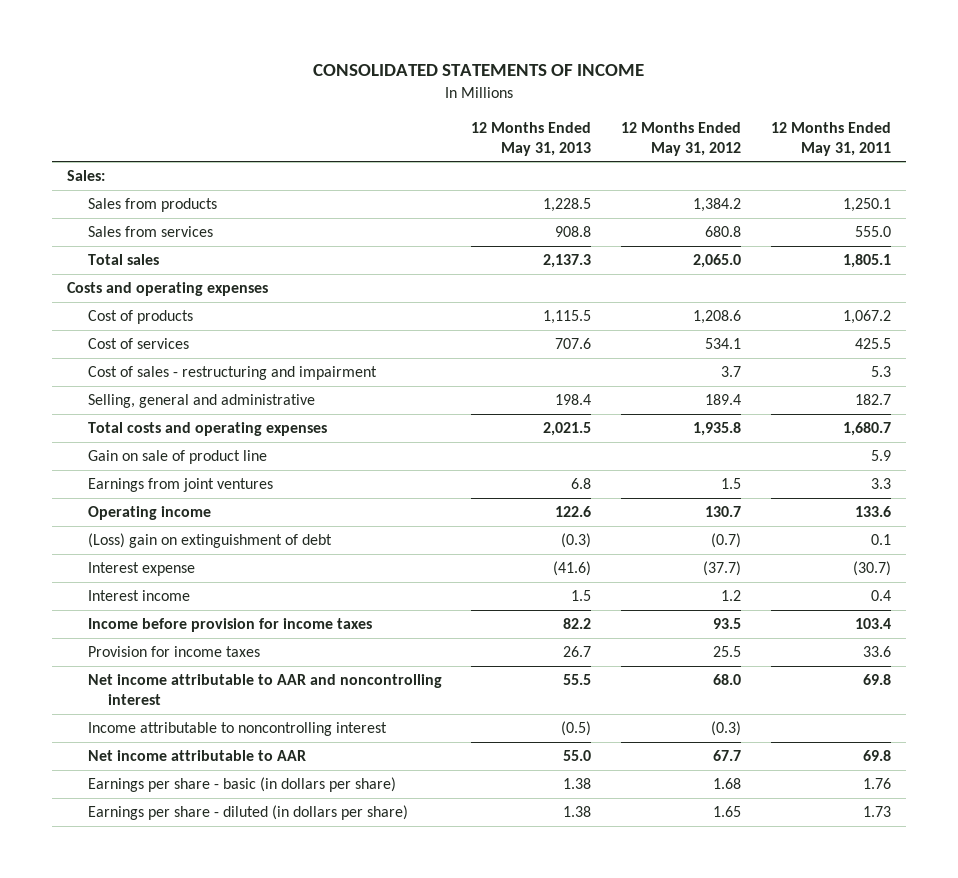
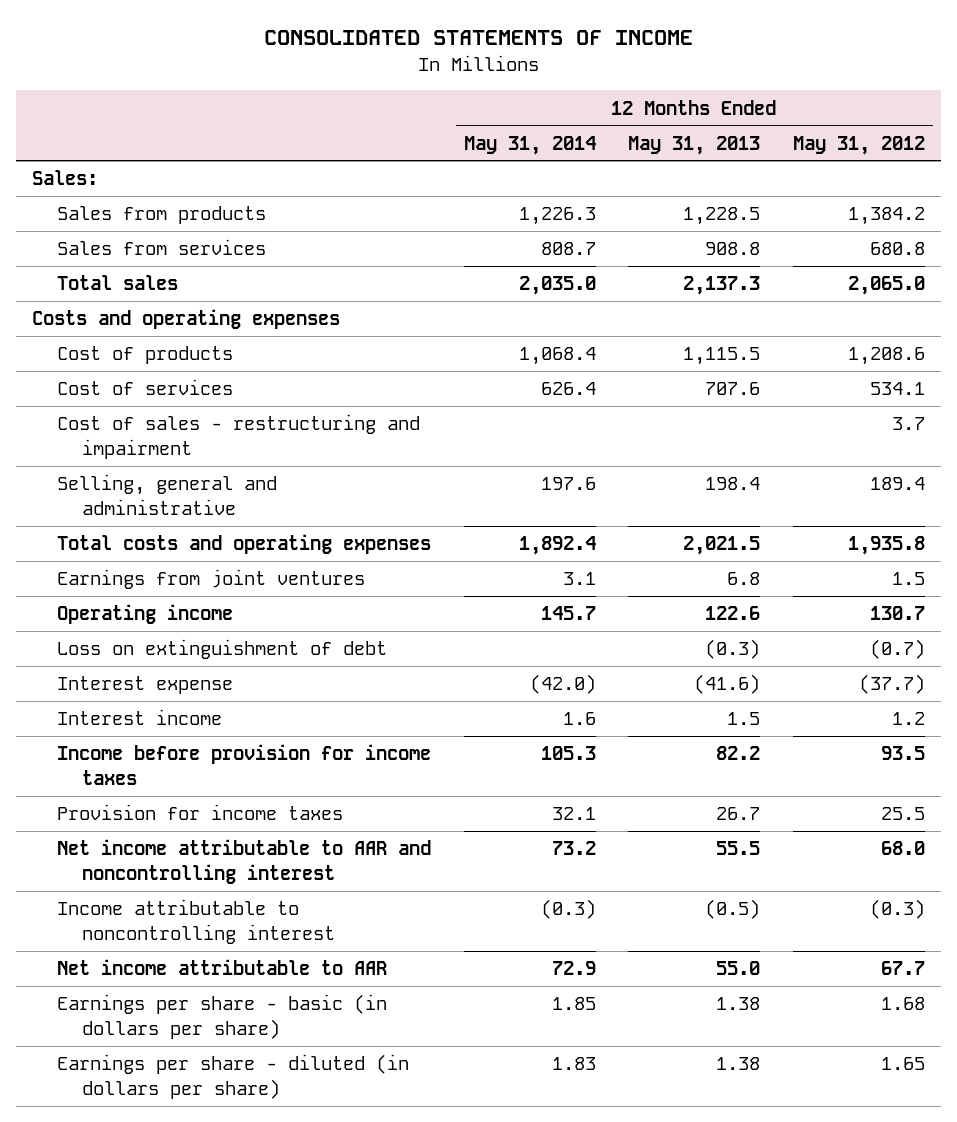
[771,121,892,156] 12 Months Ended May 31, 2011 -> none
none -> [463,135,596,155] May 31, 2014
[87,450,267,465] Gain on sale of product line -> none
[87,533,332,549] (Loss) gain on extinguishment of debt -> [56,639,387,660] Loss on extinguishment of debt

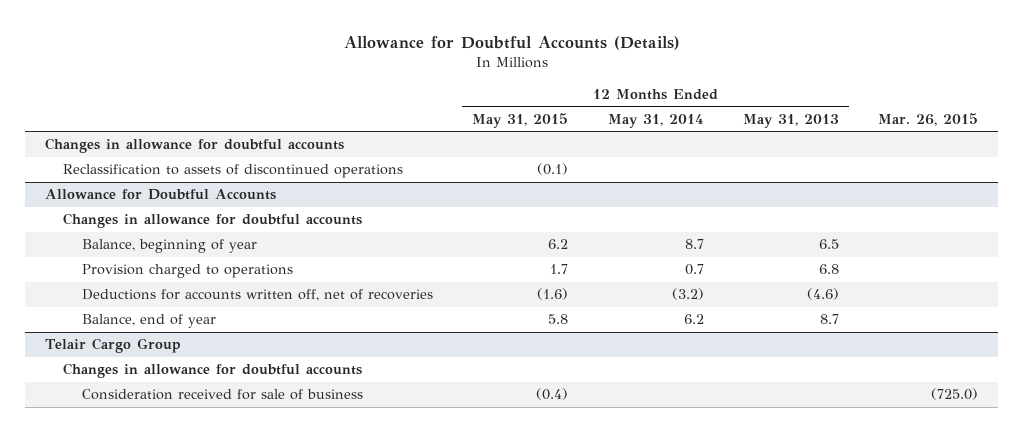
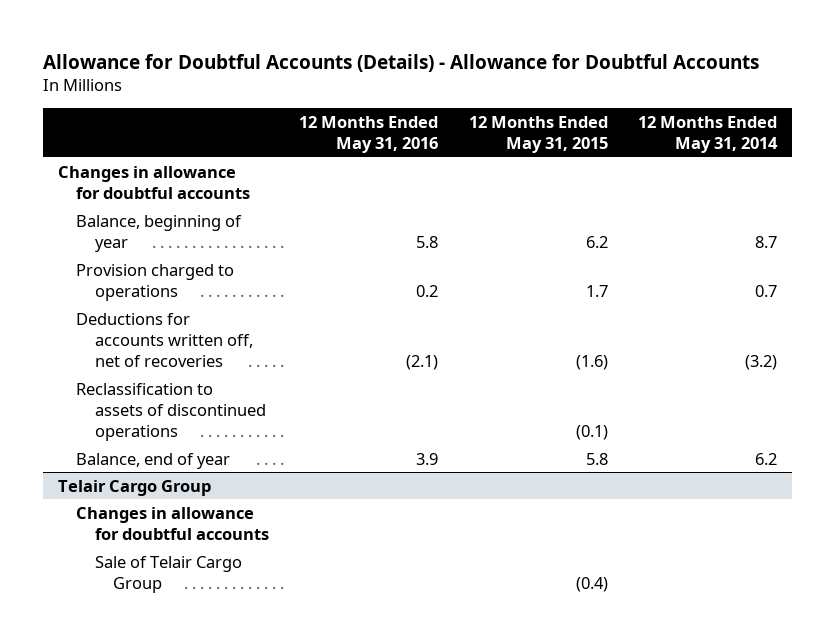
[343,35,680,50] Allowance for Doubtful Accounts (Details) -> [42,53,759,72] Allowance for Doubtful Accounts (Details) - Allowance for Doubtful Accounts
[742,113,839,128] May 31, 2013 -> none
[878,112,979,126] Mar. 26, 2015 -> none
none -> [299,115,439,153] 12 Months Ended May 31, 2016
[44,189,276,201] Allowance for Doubtful Accounts -> none
[63,213,363,229] Changes in allowance for doubtful accounts -> none
[63,164,404,179] Reclassification to assets of discontinued operations -> [76,382,266,442] Reclassification to assets of discontinued operations
[81,389,363,401] Consideration received for sale of business -> [94,555,242,593] Sale of Telair Cargo Group

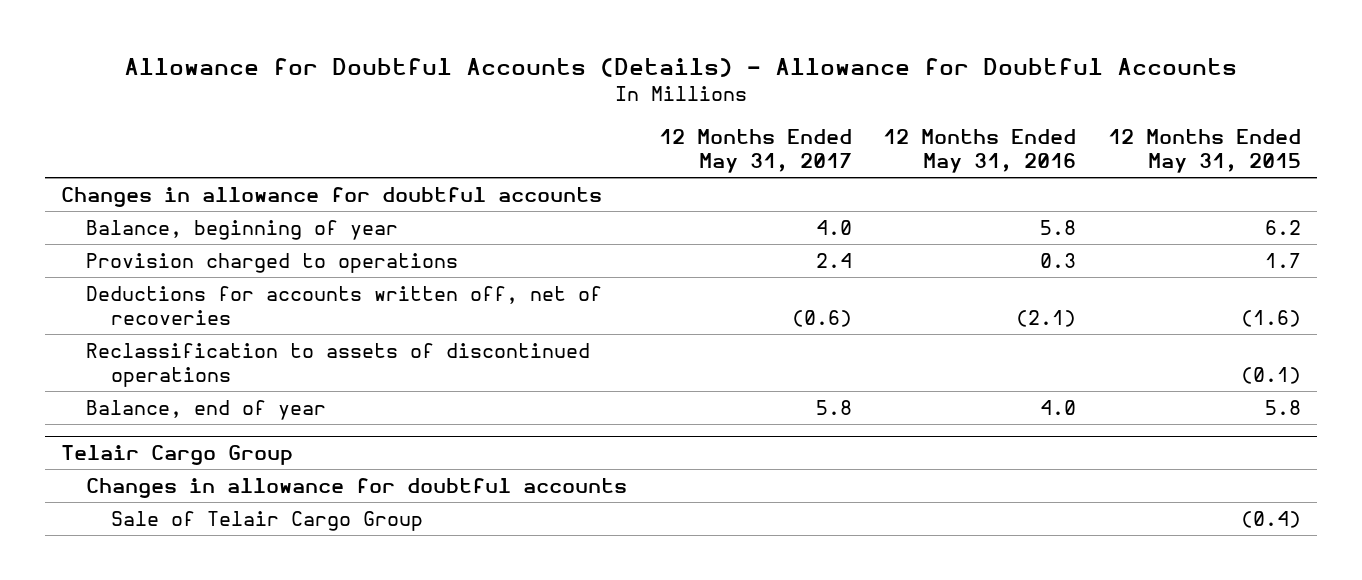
[637,115,778,153] 12 Months Ended May 31, 2014 -> none
none -> [658,128,852,173] 12 Months Ended May 31, 2017
[416,284,439,297] 0.2 -> [1040,252,1077,268] 0.3
[416,452,439,465] 3.9 -> [1040,399,1077,415] 4.0

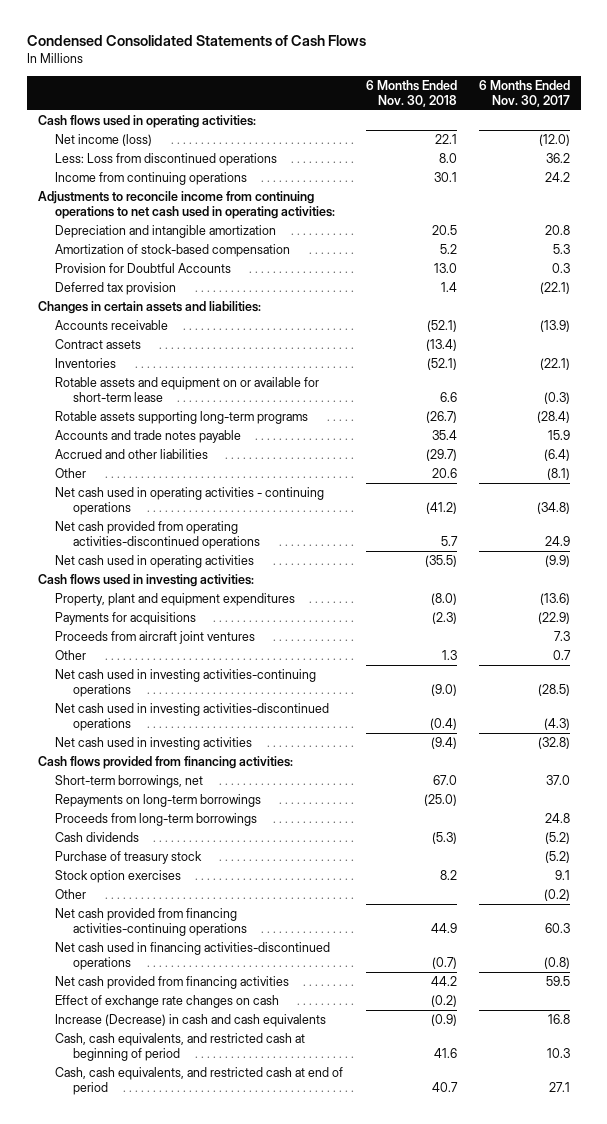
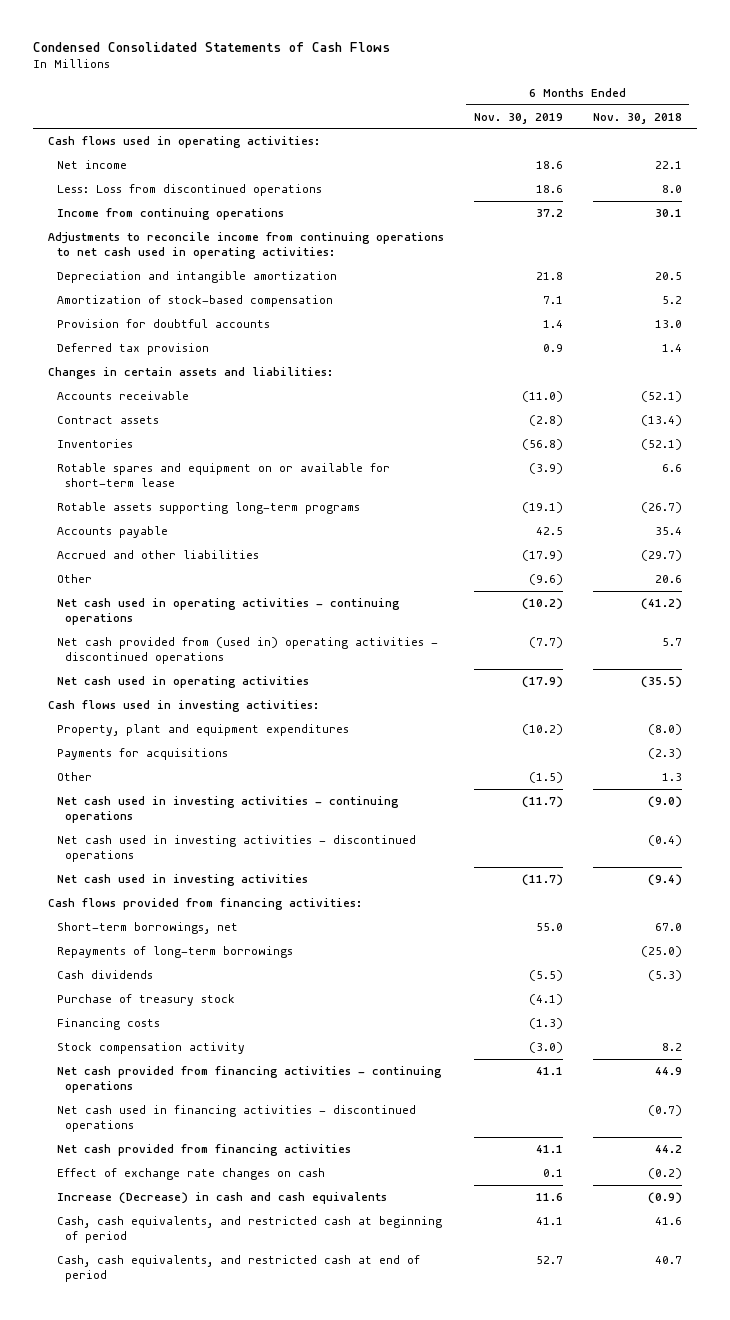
[478,79,570,107] 6 Months Ended Nov. 30, 2017 -> none
none -> [473,112,563,124] Nov. 30, 2019
[55,134,153,147] Net income (loss) -> [56,160,127,170] Net income
[55,263,232,274] Provision for Doubtful Accounts -> [56,319,270,329] Provision for doubtful accounts
[55,377,320,403] Rotable assets and equipment on or available for short-term lease -> [56,463,390,488] Rotable spares and equipment on or available for short-term lease
[55,430,242,444] Accounts and trade notes payable -> [56,526,168,539] Accounts payable
[55,521,261,550] Net cash provided from operating activities-discontinued operations -> [56,637,438,665] Net cash provided from (used in) operating activities - discontinued operations
[55,631,256,645] Proceeds from aircraft joint ventures -> none
[55,669,317,698] Net cash used in investing activities-continuing operations -> [56,796,399,824] Net cash used in investing activities - continuing operations
[55,703,330,732] Net cash used in investing activities-discontinued operations -> [56,835,416,863] Net cash used in investing activities - discontinued operations
[55,813,258,827] Proceeds from long-term borrowings -> none
[55,794,262,808] Repayments on long-term borrowings -> [56,946,293,959] Repayments of long-term borrowings
[55,870,182,884] Stock option exercises -> none
[55,889,87,900] Other -> none
none -> [56,1018,160,1031] Financing costs
none -> [56,1042,245,1055] Stock compensation activity
[55,908,248,937] Net cash provided from financing activities-continuing operations -> [56,1066,442,1094] Net cash provided from financing activities - continuing operations
[55,942,331,971] Net cash used in financing activities-discontinued operations -> [56,1105,416,1133] Net cash used in financing activities - discontinued operations

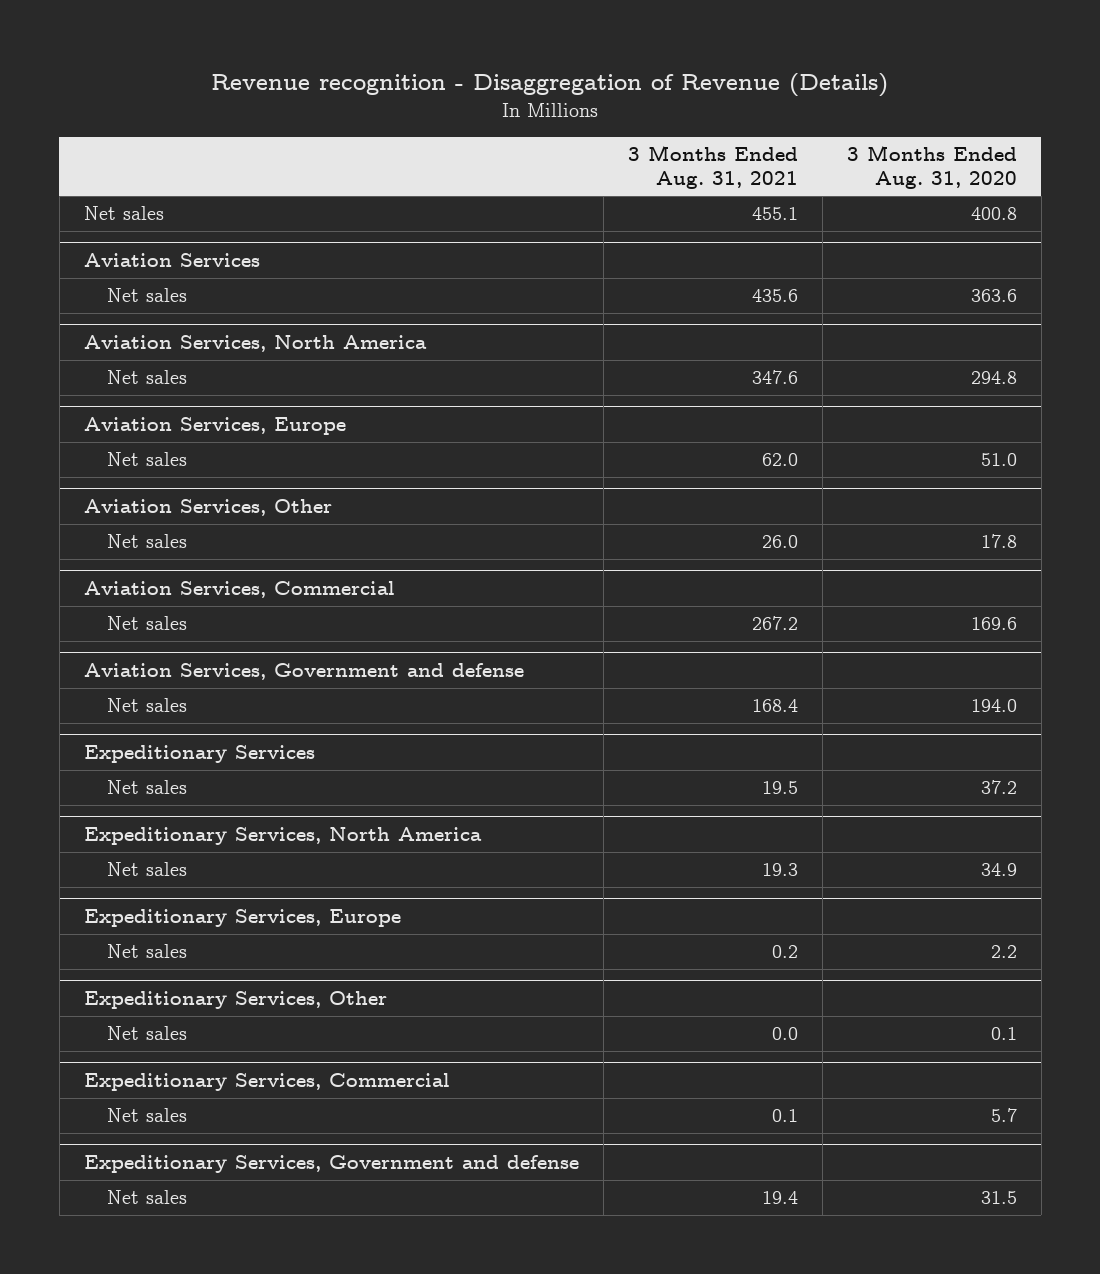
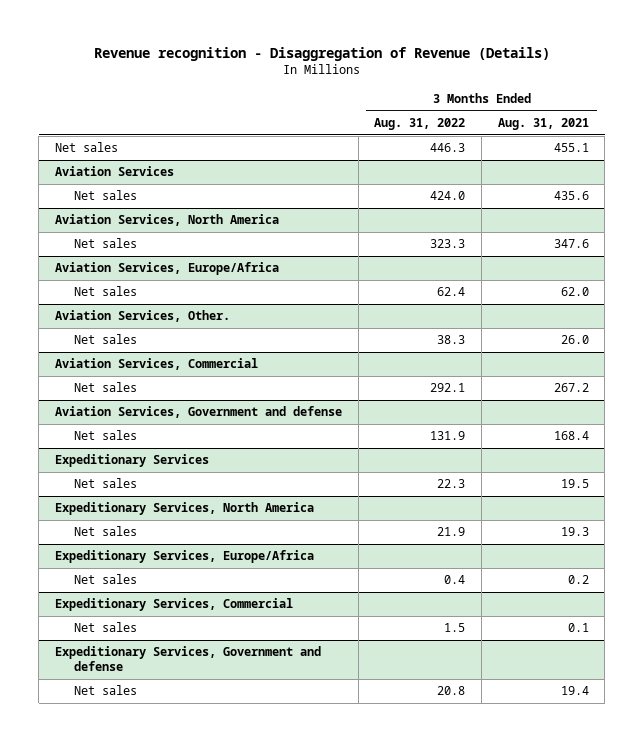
[846,145,1017,189] 3 Months Ended Aug. 31, 2020 -> none
none -> [374,117,466,130] Aug. 31, 2022
[83,417,346,436] Aviation Services, Europe -> [55,262,280,276] Aviation Services, Europe/Africa
[83,499,332,517] Aviation Services, Other -> [55,310,231,323] Aviation Services, Other.
[83,909,401,928] Expeditionary Services, Europe -> [55,550,315,564] Expeditionary Services, Europe/Africa
[83,991,387,1010] Expeditionary Services, Other -> none
[107,1026,188,1041] Net sales -> none

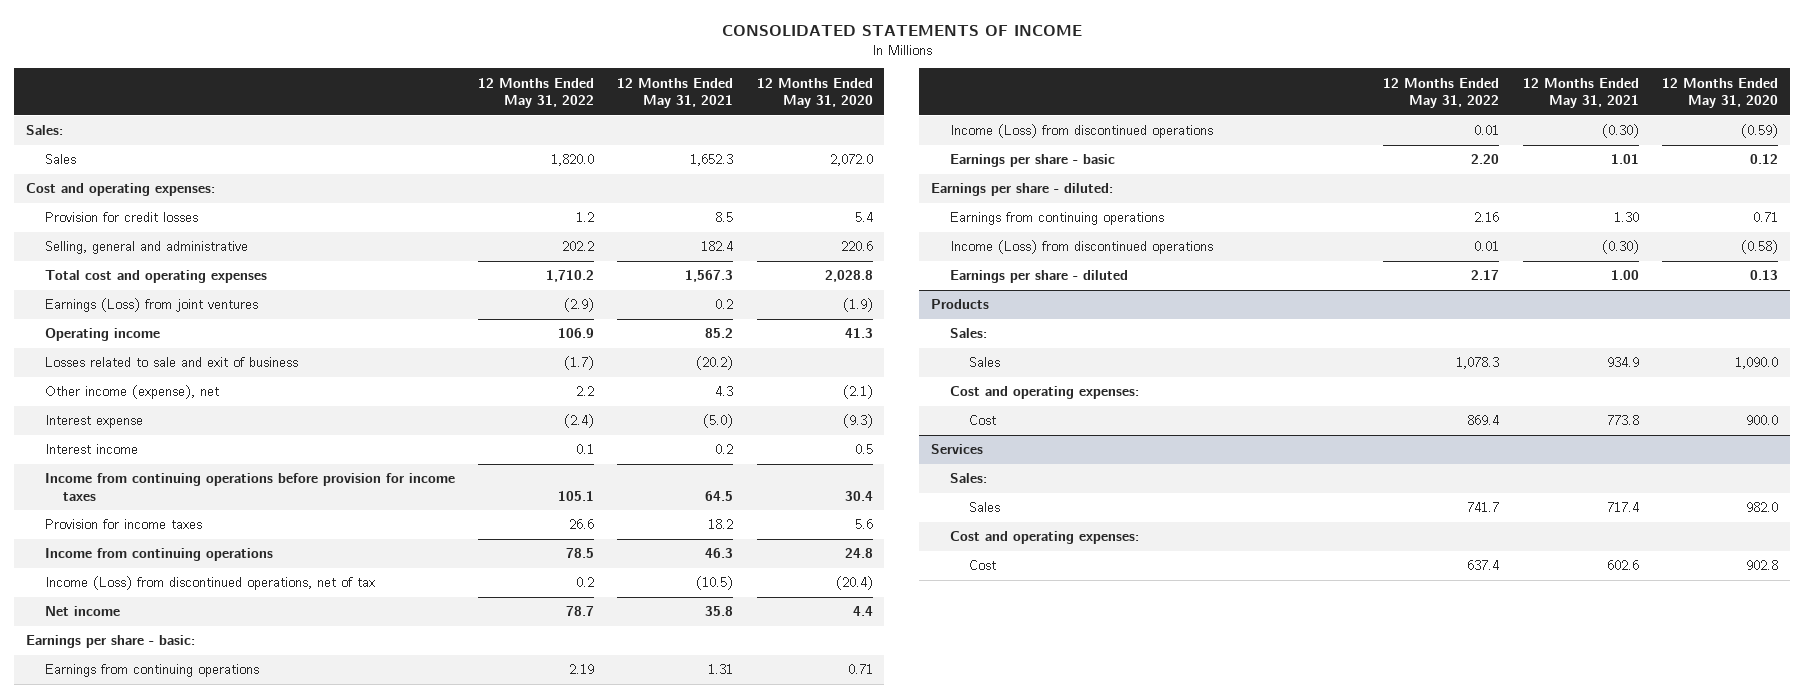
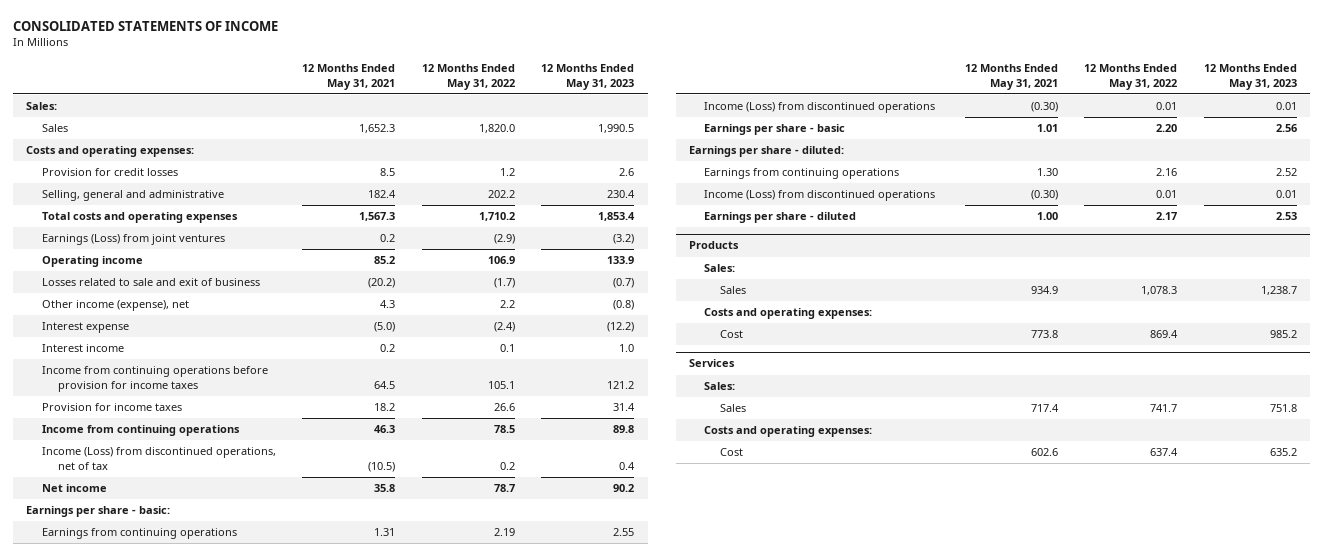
[756,77,873,109] 12 Months Ended May 31, 2020 -> none
none -> [541,64,635,90] 12 Months Ended May 31, 2023
[25,183,215,197] Cost and operating expenses: -> [26,146,195,158] Costs and operating expenses:
[44,270,267,284] Total cost and operating expenses -> [41,212,238,224] Total costs and operating expenses
[949,386,1139,400] Cost and operating expenses: -> [704,308,873,320] Costs and operating expenses:
[949,531,1139,545] Cost and operating expenses: -> [704,426,873,438] Costs and operating expenses:

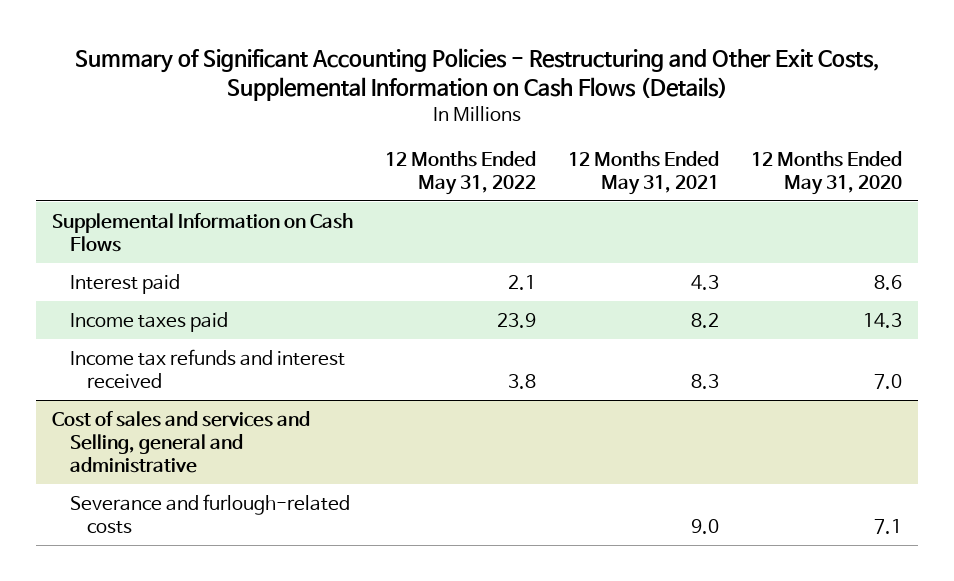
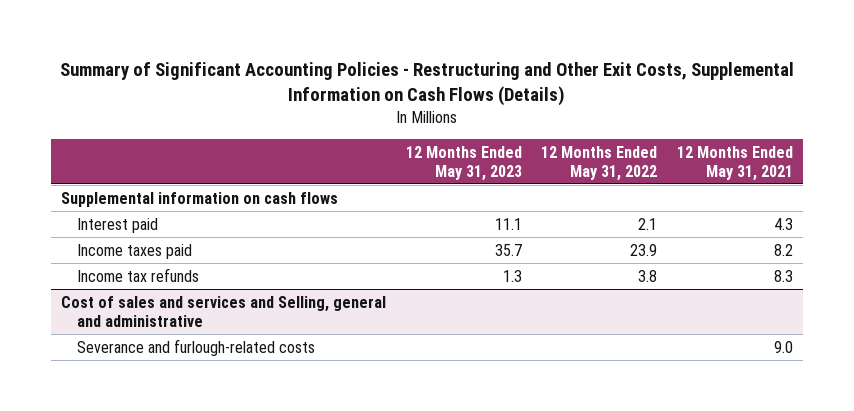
[751,150,903,195] 12 Months Ended May 31, 2020 -> none
none -> [405,145,522,181] 12 Months Ended May 31, 2023
[52,212,354,252] Supplemental Information on Cash Flows -> [61,191,339,207] Supplemental information on cash flows
[69,348,345,389] Income tax refunds and interest received -> [77,267,200,282] Income tax refunds

